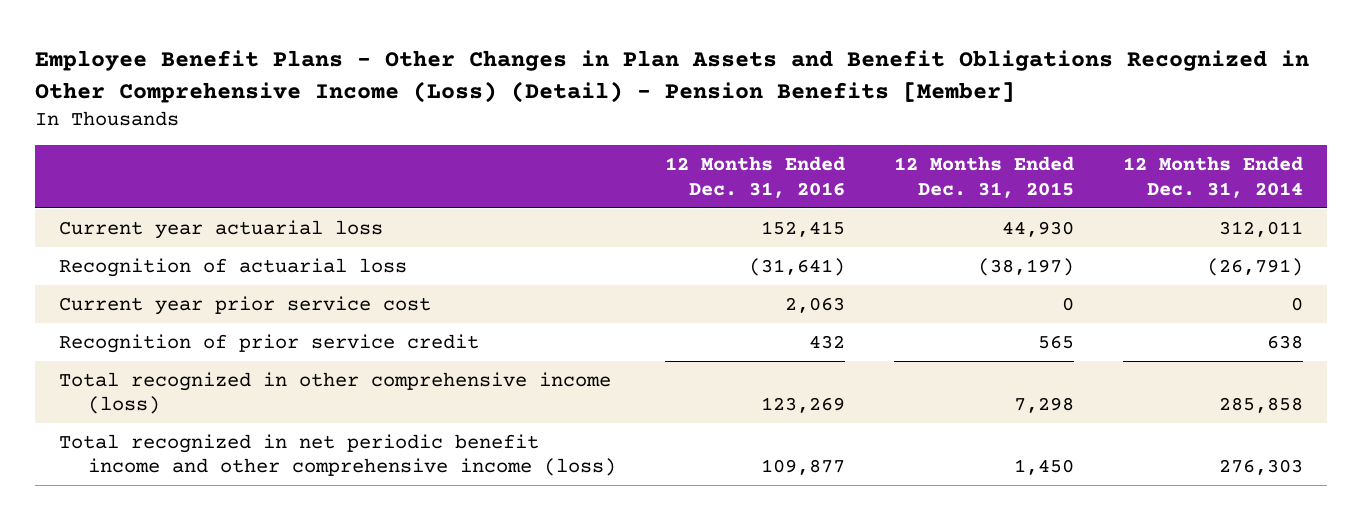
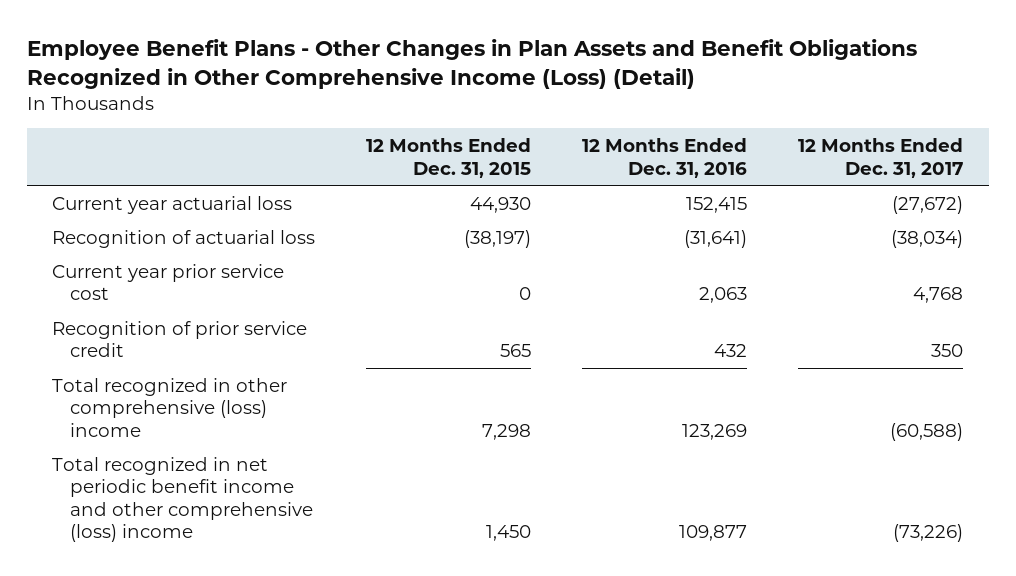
[34,50,1309,103] Employee Benefit Plans - Other Changes in Plan Assets and Benefit Obligations Recognized in Other Comprehensive Income (Loss) (Detail) - Pension Benefits [Member] -> [26,38,917,89] Employee Benefit Plans - Other Changes in Plan Assets and Benefit Obligations Recognized in Other Comprehensive Income (Loss) (Detail)
[1122,156,1303,198] 12 Months Ended Dec. 31, 2014 -> none
none -> [798,138,964,178] 12 Months Ended Dec. 31, 2017
[59,371,612,415] Total recognized in other comprehensive income (loss) -> [52,377,288,437] Total recognized in other comprehensive (loss) income
[59,433,616,477] Total recognized in net periodic benefit income and other comprehensive income (loss) -> [52,456,314,543] Total recognized in net periodic benefit income and other comprehensive (loss) income

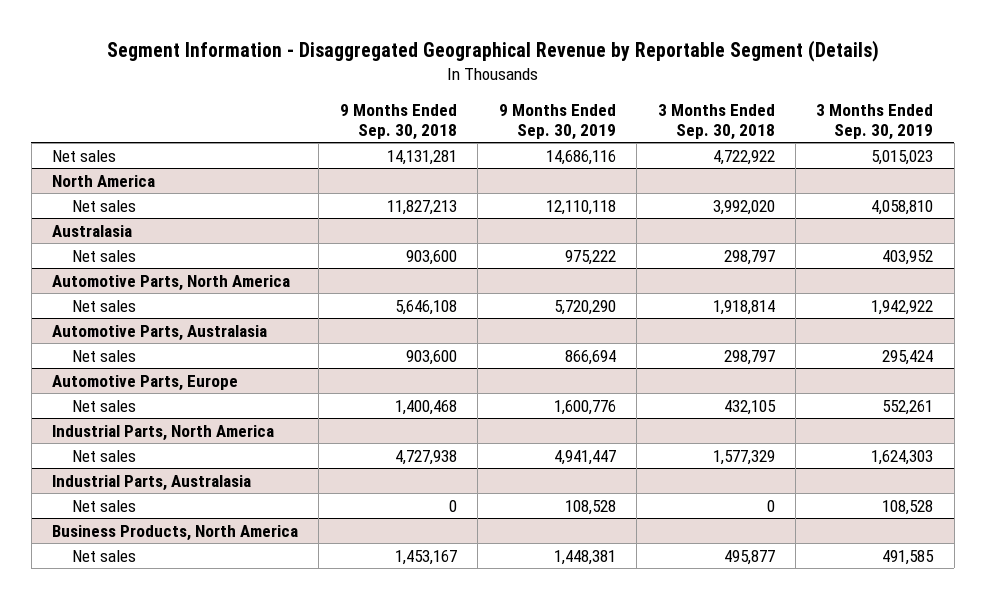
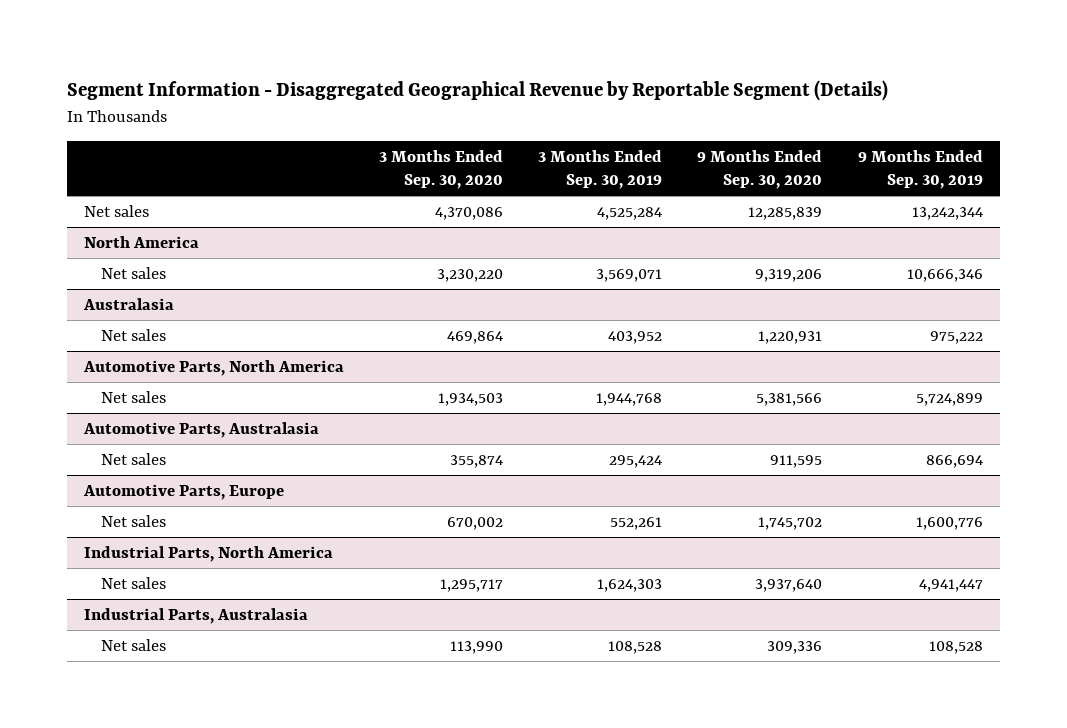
[339,103,457,140] 9 Months Ended Sep. 30, 2018 -> none
[657,103,775,140] 3 Months Ended Sep. 30, 2018 -> none
none -> [379,149,504,190] 3 Months Ended Sep. 30, 2020
none -> [697,149,823,190] 9 Months Ended Sep. 30, 2020
[545,149,616,165] 14,686,116 -> [911,206,983,220] 13,242,344
[871,149,934,165] 5,015,023 -> [597,206,663,220] 4,525,284
[545,199,616,215] 12,110,118 -> [906,268,983,282] 10,666,346
[871,199,934,215] 4,058,810 -> [596,268,663,282] 3,569,071
[553,299,616,315] 5,720,290 -> [915,392,983,406] 5,724,899
[871,299,934,315] 1,942,922 -> [596,392,663,406] 1,944,768
[52,524,299,541] Business Products, North America -> none
[72,549,137,562] Net sales -> none

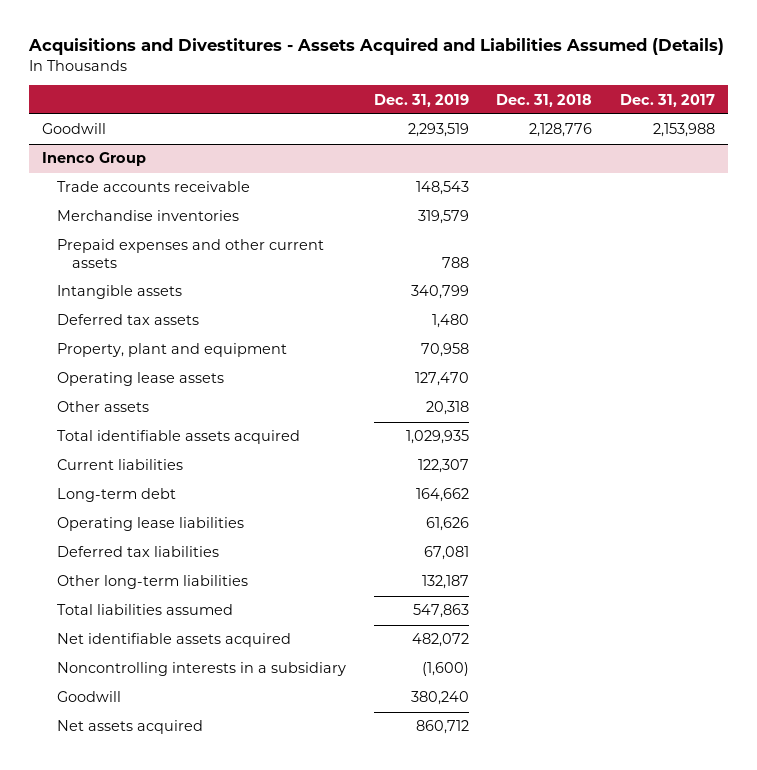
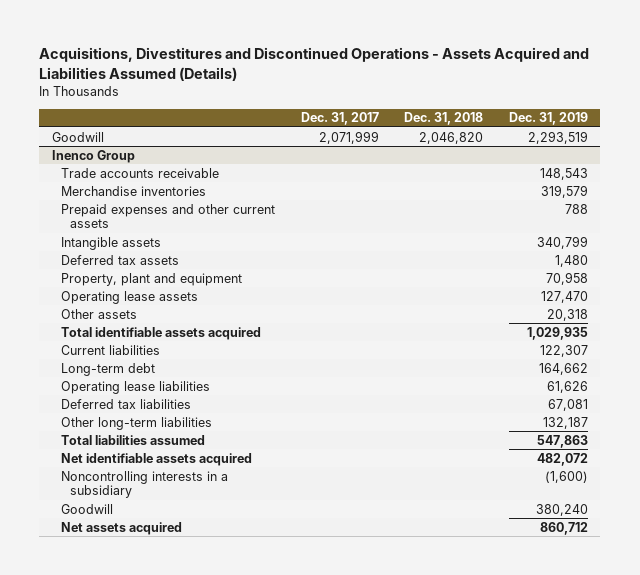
[27,38,724,56] Acquisitions and Divestitures - Assets Acquired and Liabilities Assumed (Details) -> [39,47,590,81] Acquisitions, Divestitures and Discontinued Operations - Assets Acquired and Liabilities Assumed (Details)
[529,123,593,138] 2,128,776 -> [419,131,484,144] 2,046,820
[652,123,715,138] 2,153,988 -> [318,130,379,144] 2,071,999

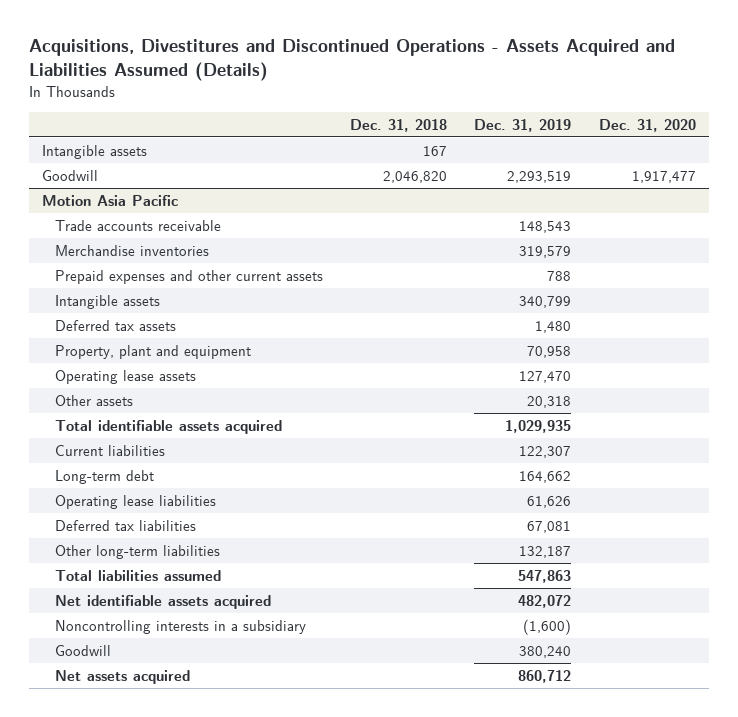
[300,112,379,126] Dec. 31, 2017 -> none
none -> [598,118,696,132] Dec. 31, 2020
none -> [42,144,148,159] Intangible assets
[52,149,136,163] Inenco Group -> none
none -> [42,194,179,206] Motion Asia Pacific

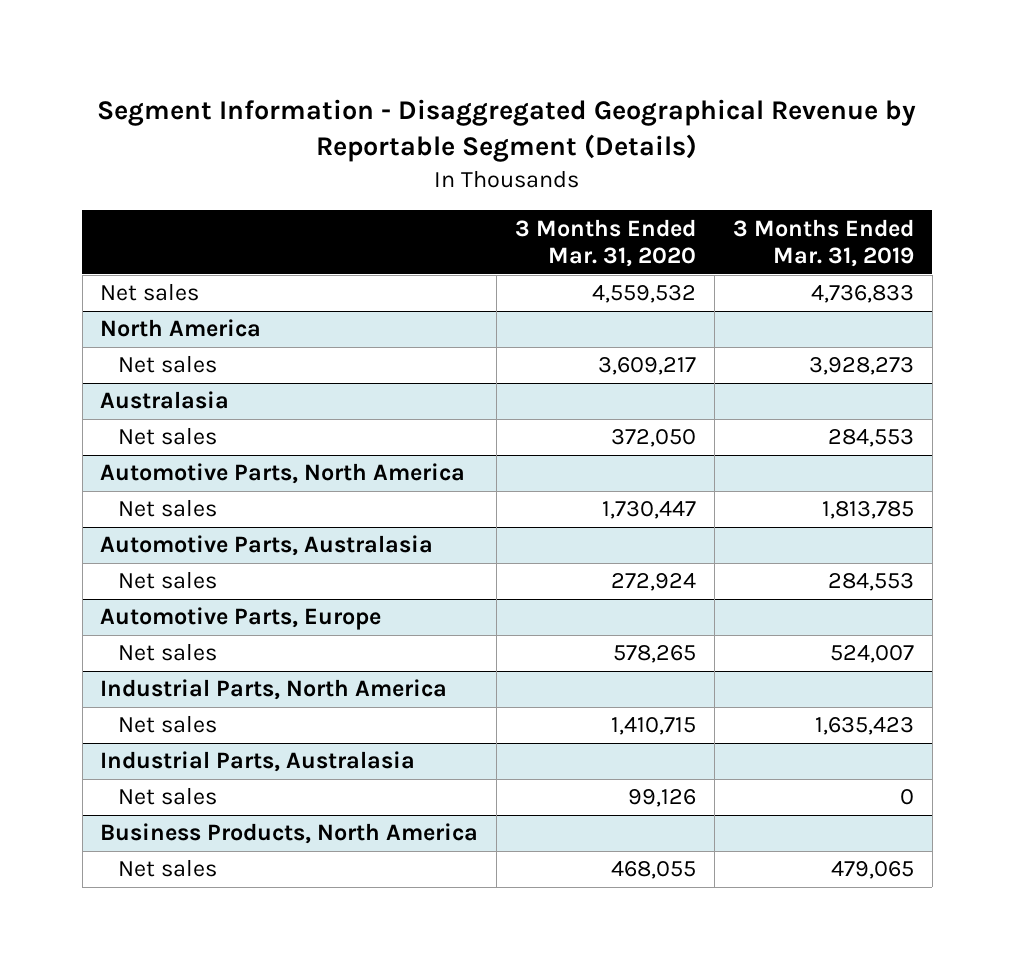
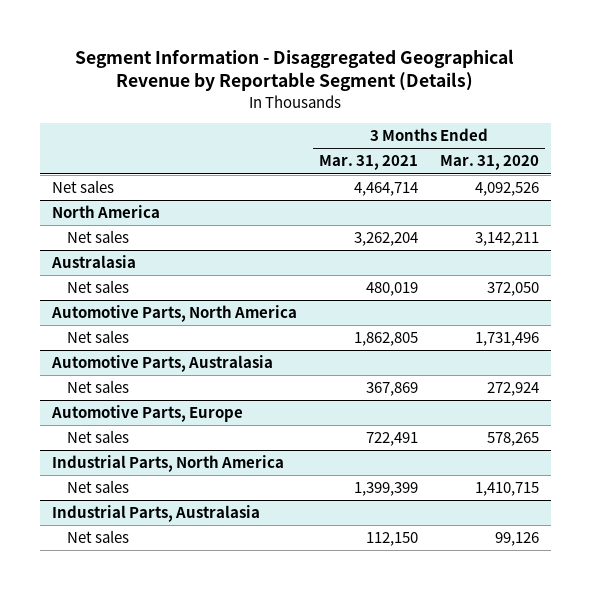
[732,218,914,268] 3 Months Ended Mar. 31, 2019 -> none
none -> [318,155,418,171] Mar. 31, 2021
[592,285,697,304] 4,559,532 -> [475,182,540,197] 4,092,526
[598,357,697,376] 3,609,217 -> [475,232,540,247] 3,142,211
[602,501,697,520] 1,730,447 -> [475,332,540,347] 1,731,496
[100,823,479,845] Business Products, North America -> none
[117,859,217,878] Net sales -> none

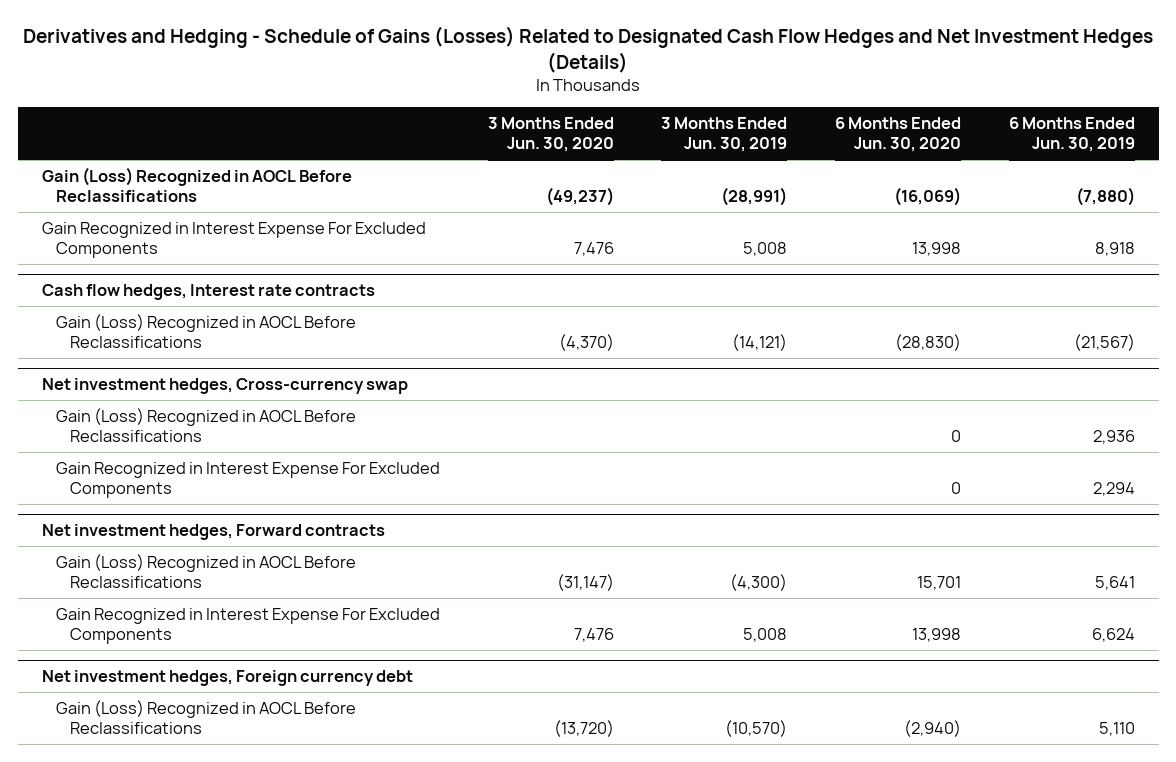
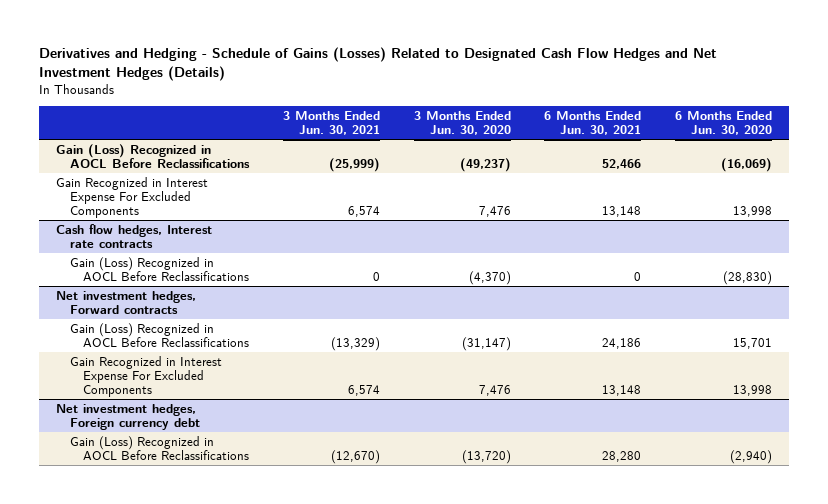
[661,116,788,153] 3 Months Ended Jun. 30, 2019 -> none
[1008,116,1135,153] 6 Months Ended Jun. 30, 2019 -> none
none -> [282,110,380,136] 3 Months Ended Jun. 30, 2021
none -> [544,110,642,136] 6 Months Ended Jun. 30, 2021
[41,378,408,395] Net investment hedges, Cross-currency swap -> none
[55,407,356,443] Gain (Loss) Recognized in AOCL Before Reclassifications -> none
[55,461,440,499] Gain Recognized in Interest Expense For Excluded Components -> none

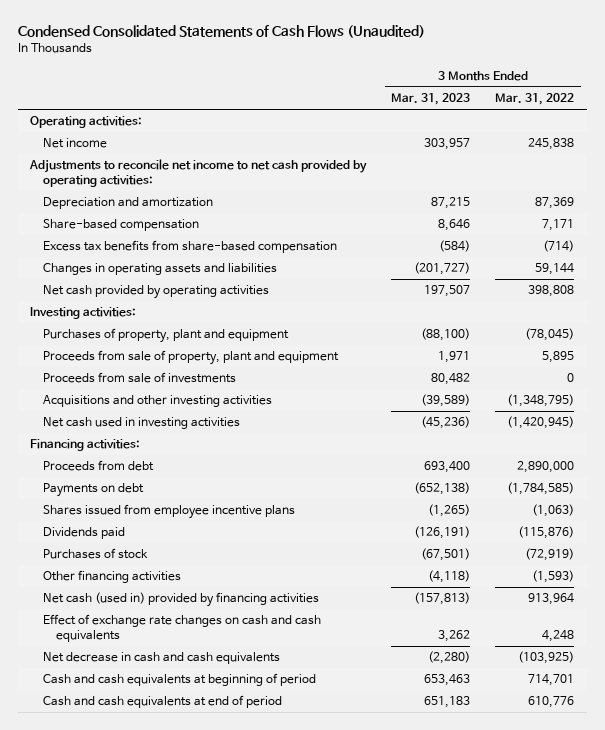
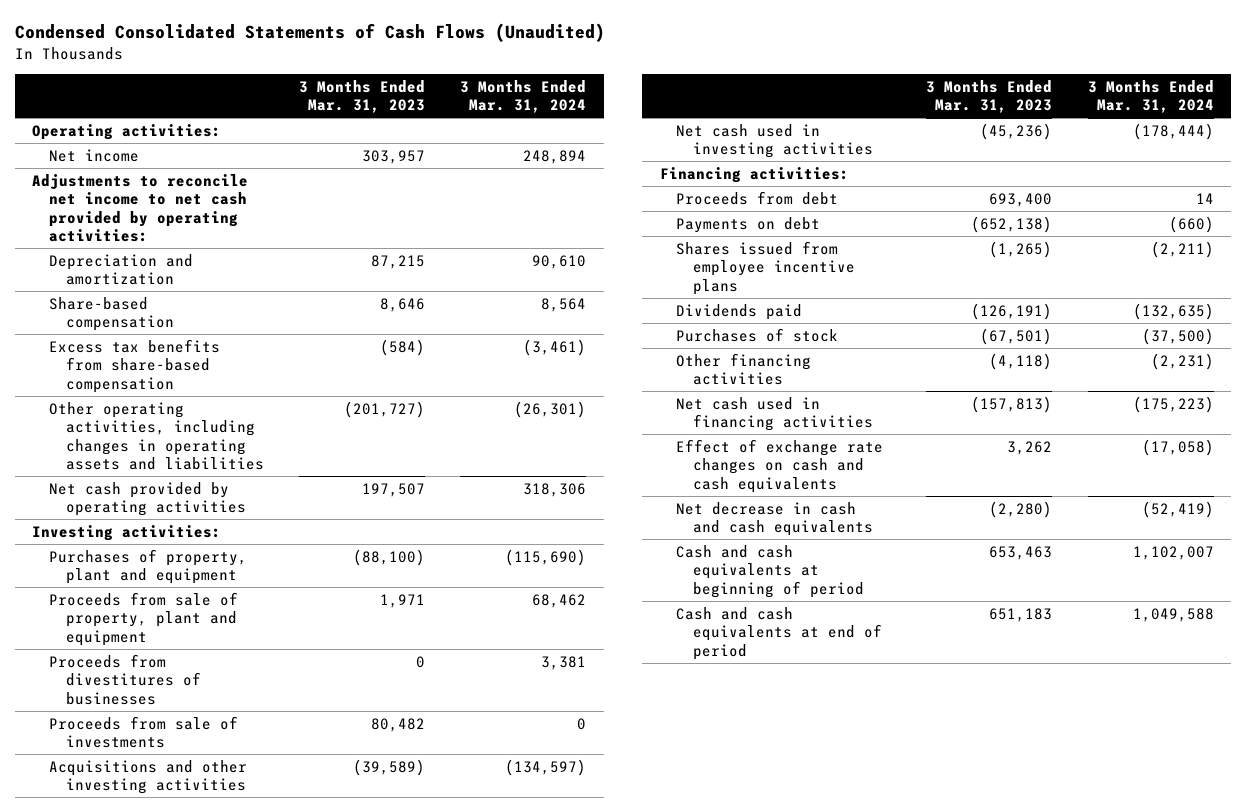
[495,93,575,106] Mar. 31, 2022 -> none
none -> [460,79,587,114] 3 Months Ended Mar. 31, 2024
[43,263,278,276] Changes in operating assets and liabilities -> [48,401,264,471] Other operating activities, including changes in operating assets and liabilities
none -> [48,653,201,705] Proceeds from divestitures of businesses
[43,592,320,608] Net cash (used in) provided by financing activities -> [676,396,873,432] Net cash used in financing activities

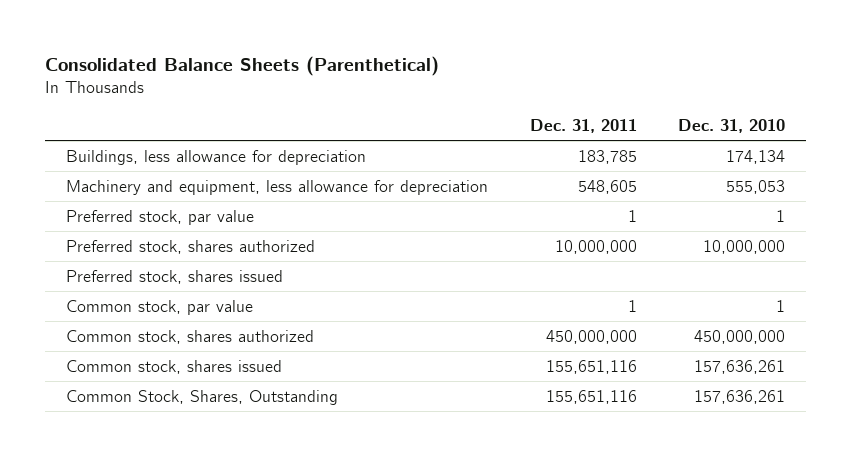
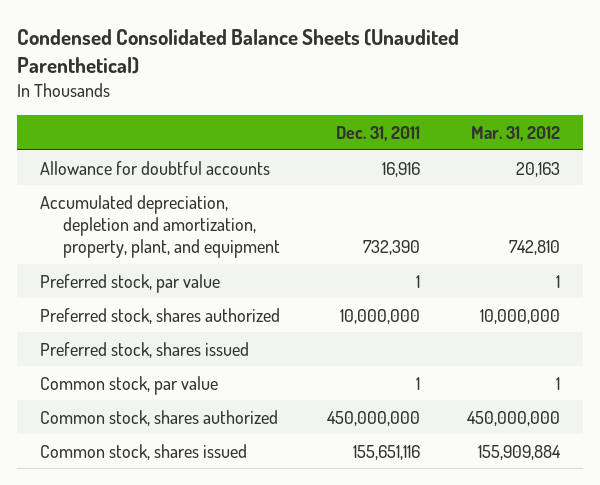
[45,56,440,77] Consolidated Balance Sheets (Parenthetical) -> [16,28,459,74] Condensed Consolidated Balance Sheets (Unaudited Parenthetical)
[678,118,786,133] Dec. 31, 2010 -> none
none -> [470,126,560,142] Mar. 31, 2012
[66,149,367,165] Buildings, less allowance for depreciation -> none
[66,179,489,195] Machinery and equipment, less allowance for depreciation -> none
none -> [40,160,271,175] Allowance for doubtful accounts
none -> [40,194,280,259] Accumulated depreciation, depletion and amortization, property, plant, and equipment
[66,389,339,405] Common Stock, Shares, Outstanding -> none

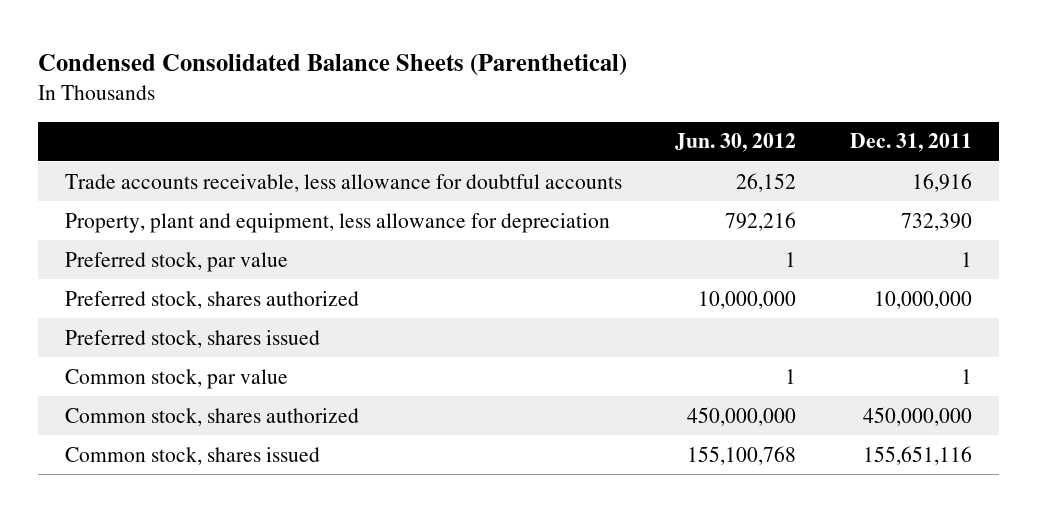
[16,28,459,74] Condensed Consolidated Balance Sheets (Unaudited Parenthetical) -> [38,54,628,77] Condensed Consolidated Balance Sheets (Parenthetical)
[470,126,560,142] Mar. 31, 2012 -> none
none -> [675,133,797,153] Jun. 30, 2012
[40,160,271,175] Allowance for doubtful accounts -> [64,173,622,192] Trade accounts receivable, less allowance for doubtful accounts
[40,194,280,259] Accumulated depreciation, depletion and amortization, property, plant, and equipment -> [64,212,610,233] Property, plant and equipment, less allowance for depreciation

